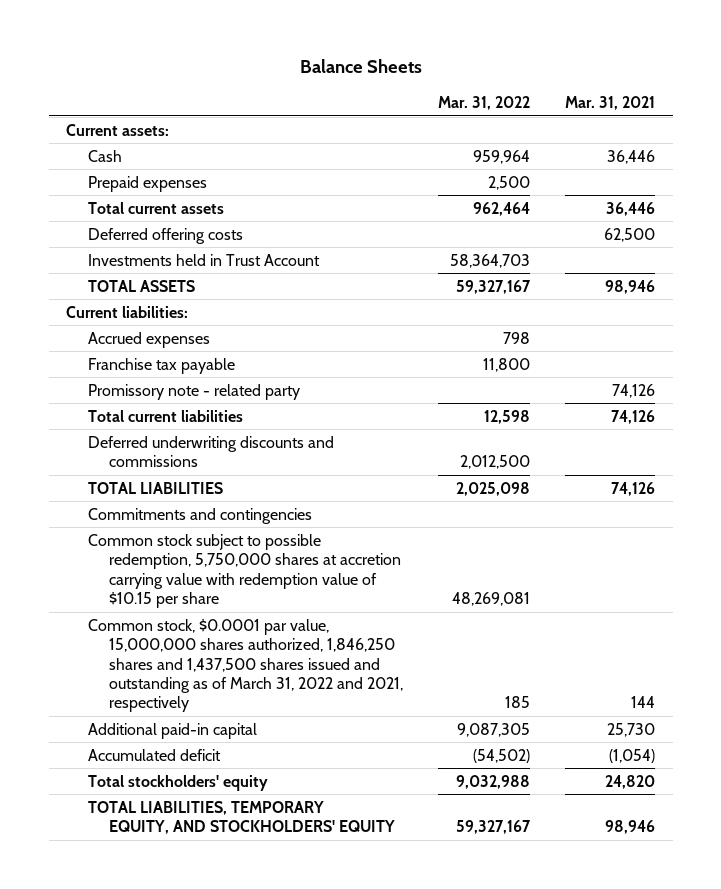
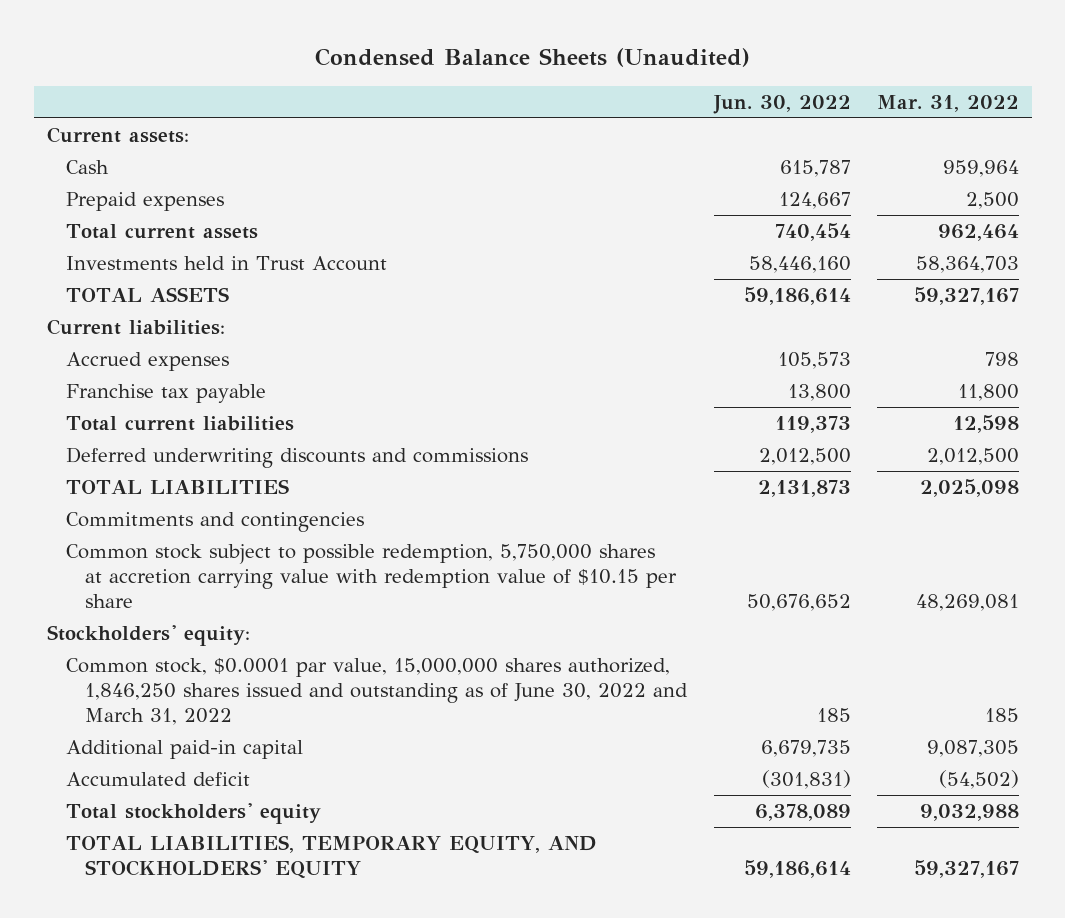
[299,59,422,74] Balance Sheets -> [314,48,750,68] Condensed Balance Sheets (Unaudited)
[565,96,656,111] Mar. 31, 2021 -> none
none -> [712,94,851,114] Jun. 30, 2022
[87,227,243,244] Deferred offering costs -> none
[87,383,300,400] Promissory note - related party -> none
none -> [46,625,250,647] Stockholders' equity:
[87,618,404,713] Common stock, $0.0001 par value, 15,000,000 shares authorized, 1,846,250 shares and 1,437,500 shares issued and outstanding as of March 31, 2022 and 2021, respectively -> [66,658,689,726] Common stock, $0.0001 par value, 15,000,000 shares authorized, 1,846,250 shares issued and outstanding as of June 30, 2022 and March 31, 2022

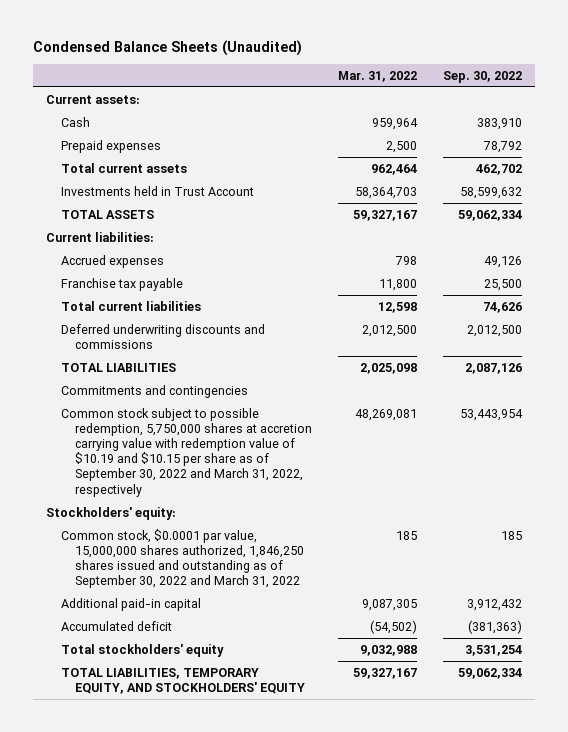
[712,94,851,114] Jun. 30, 2022 -> none
none -> [443,70,523,83] Sep. 30, 2022
[66,544,678,609] Common stock subject to possible redemption, 5,750,000 shares at accretion carrying value with redemption value of $10.15 per share -> [60,407,313,497] Common stock subject to possible redemption, 5,750,000 shares at accretion carrying value with redemption value of $10.19 and $10.15 per share as of September 30, 2022 and March 31, 2022, respectively
[66,658,689,726] Common stock, $0.0001 par value, 15,000,000 shares authorized, 1,846,250 shares issued and outstanding as of June 30, 2022 and March 31, 2022 -> [60,528,305,589] Common stock, $0.0001 par value, 15,000,000 shares authorized, 1,846,250 shares issued and outstanding as of September 30, 2022 and March 31, 2022

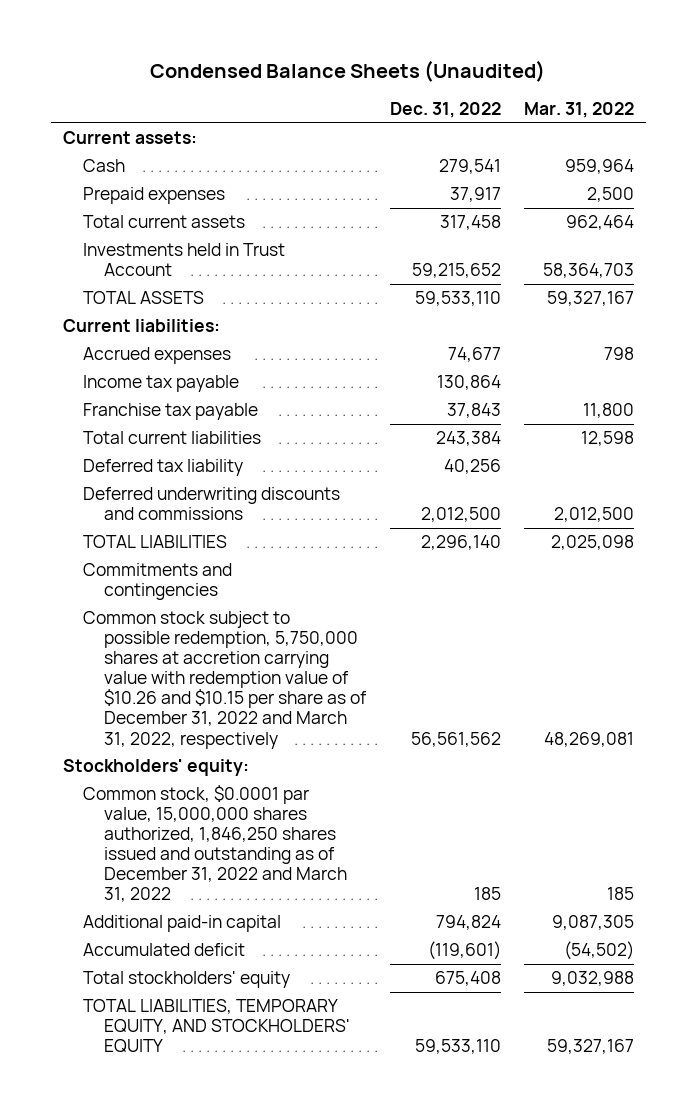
[443,70,523,83] Sep. 30, 2022 -> none
none -> [389,102,501,119] Dec. 31, 2022
none -> [83,375,240,393] Income tax payable
none -> [83,459,244,477] Deferred tax liability
[60,407,313,497] Common stock subject to possible redemption, 5,750,000 shares at accretion carrying value with redemption value of $10.19 and $10.15 per share as of September 30, 2022 and March 31, 2022, respectively -> [83,611,368,749] Common stock subject to possible redemption, 5,750,000 shares at accretion carrying value with redemption value of $10.26 and $10.15 per share as of December 31, 2022 and March 31, 2022, respectively
[60,528,305,589] Common stock, $0.0001 par value, 15,000,000 shares authorized, 1,846,250 shares issued and outstanding as of September 30, 2022 and March 31, 2022 -> [83,785,348,903] Common stock, $0.0001 par value, 15,000,000 shares authorized, 1,846,250 shares issued and outstanding as of December 31, 2022 and March 31, 2022

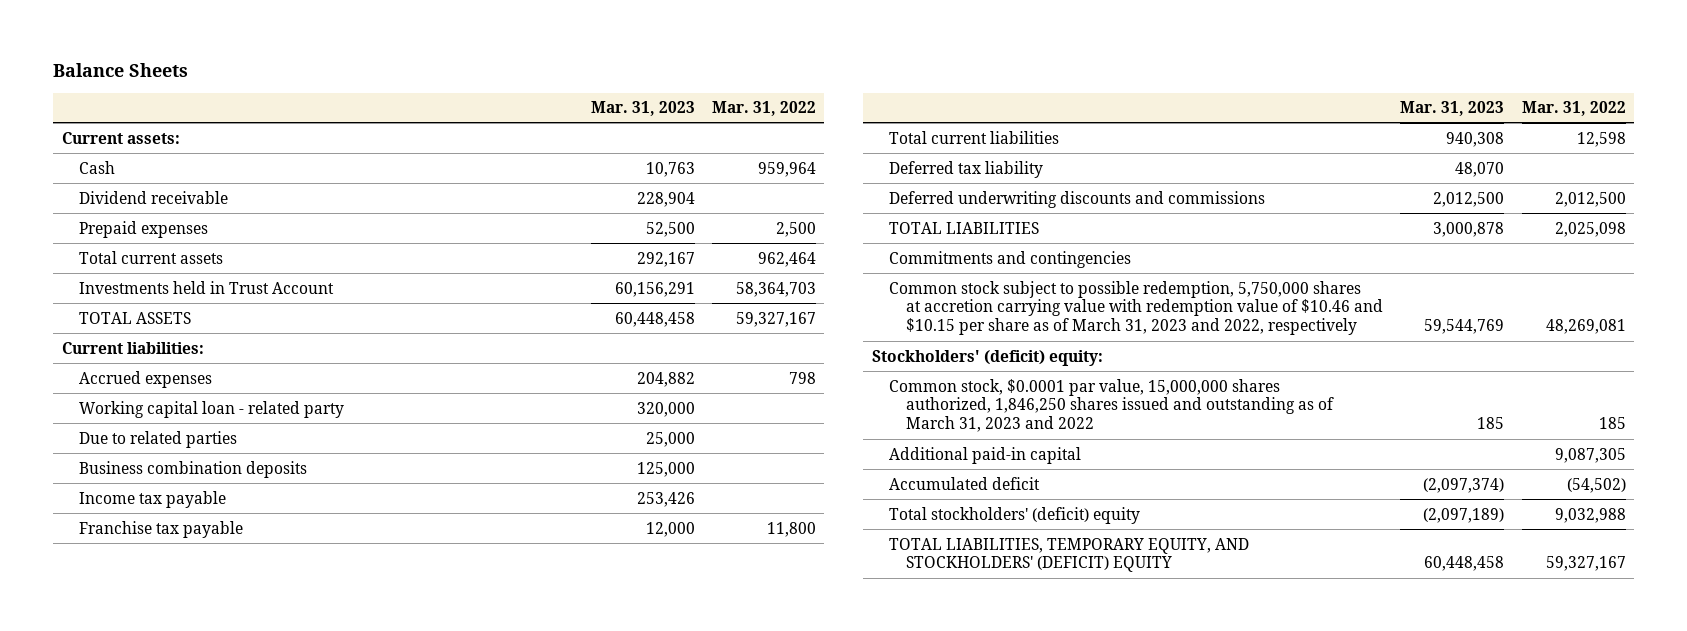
[150,59,546,82] Condensed Balance Sheets (Unaudited) -> [53,63,189,78] Balance Sheets
[389,102,501,119] Dec. 31, 2022 -> none
none -> [590,101,695,117] Mar. 31, 2023
none -> [79,190,229,204] Dividend receivable
none -> [79,400,345,418] Working capital loan - related party
none -> [79,430,238,448] Due to related parties
none -> [79,460,308,478] Business combination deposits
[83,611,368,749] Common stock subject to possible redemption, 5,750,000 shares at accretion carrying value with redemption value of $10.26 and $10.15 per share as of December 31, 2022 and March 31, 2022, respectively -> [888,280,1384,336] Common stock subject to possible redemption, 5,750,000 shares at accretion carrying value with redemption value of $10.46 and $10.15 per share as of March 31, 2023 and 2022, respectively
[62,759,249,777] Stockholders' equity: -> [871,349,1103,366] Stockholders' (deficit) equity:
[83,785,348,903] Common stock, $0.0001 par value, 15,000,000 shares authorized, 1,846,250 shares issued and outstanding as of December 31, 2022 and March 31, 2022 -> [888,378,1335,433] Common stock, $0.0001 par value, 15,000,000 shares authorized, 1,846,250 shares issued and outstanding as of March 31, 2023 and 2022
[83,971,291,989] Total stockholders' equity -> [888,506,1140,524] Total stockholders' (deficit) equity
[83,999,351,1053] TOTAL LIABILITIES, TEMPORARY EQUITY, AND STOCKHOLDERS' EQUITY -> [888,537,1249,573] TOTAL LIABILITIES, TEMPORARY EQUITY, AND STOCKHOLDERS' (DEFICIT) EQUITY

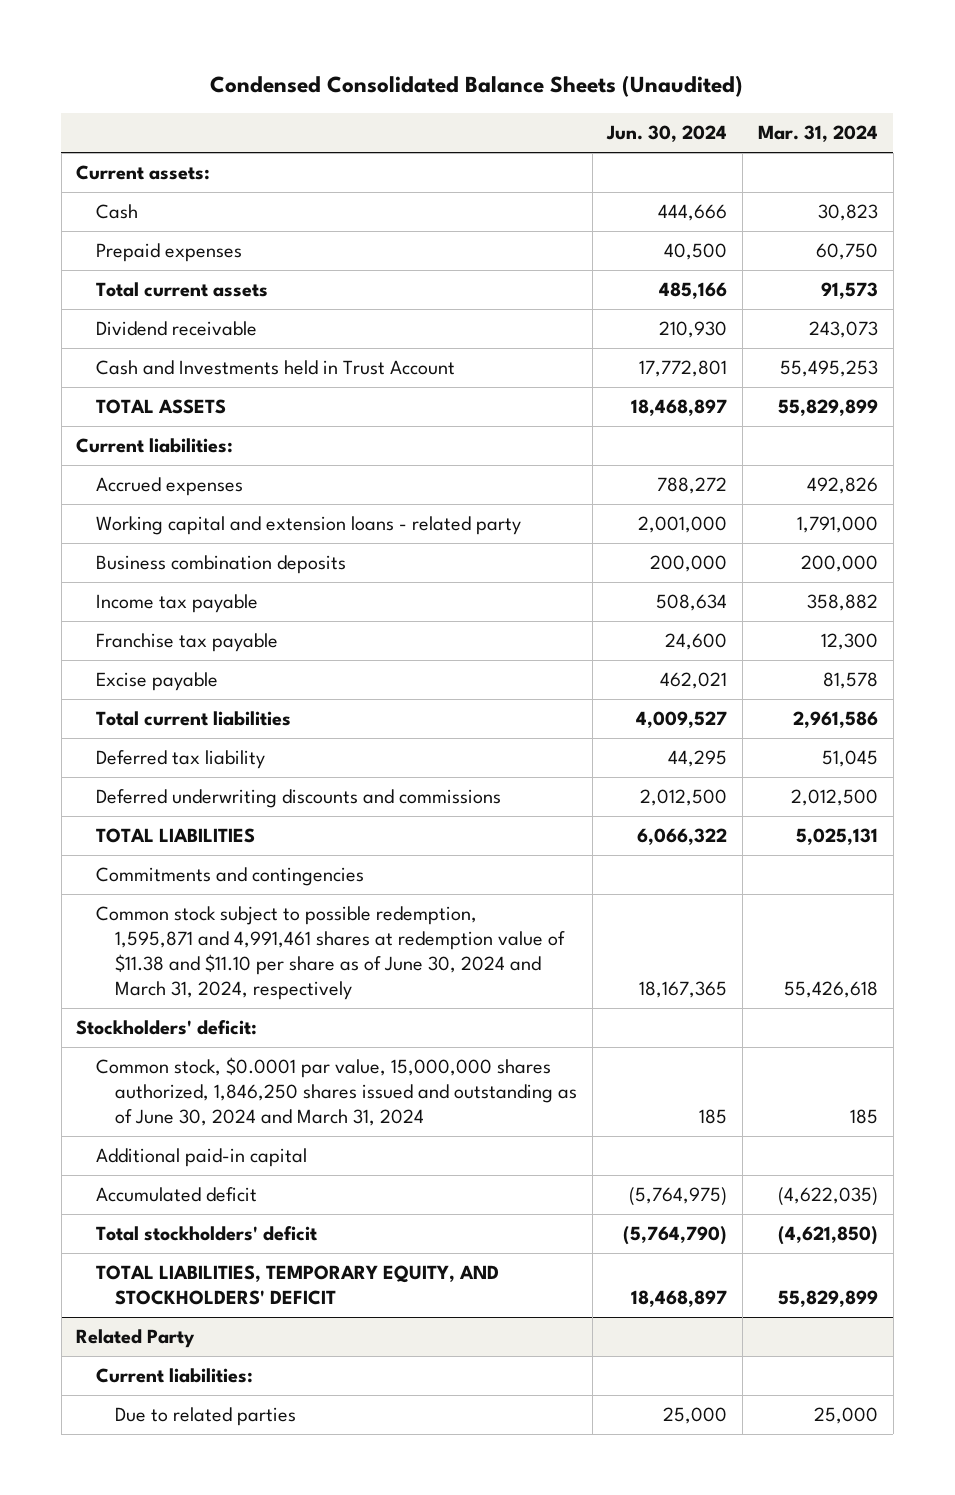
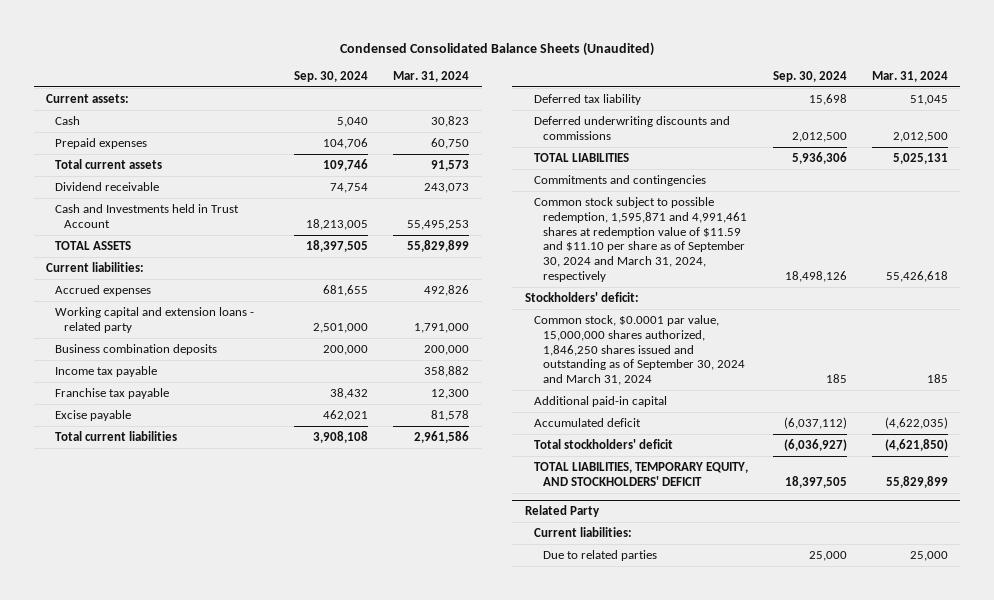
[606,125,728,143] Jun. 30, 2024 -> none
none -> [294,71,369,83] Sep. 30, 2024
[95,906,565,1001] Common stock subject to possible redemption, 1,595,871 and 4,991,461 shares at redemption value of $11.38 and $11.10 per share as of June 30, 2024 and March 31, 2024, respectively -> [533,196,747,283] Common stock subject to possible redemption, 1,595,871 and 4,991,461 shares at redemption value of $11.59 and $11.10 per share as of September 30, 2024 and March 31, 2024, respectively
[95,1057,577,1127] Common stock, $0.0001 par value, 15,000,000 shares authorized, 1,846,250 shares issued and outstanding as of June 30, 2024 and March 31, 2024 -> [533,314,745,386] Common stock, $0.0001 par value, 15,000,000 shares authorized, 1,846,250 shares issued and outstanding as of September 30, 2024 and March 31, 2024

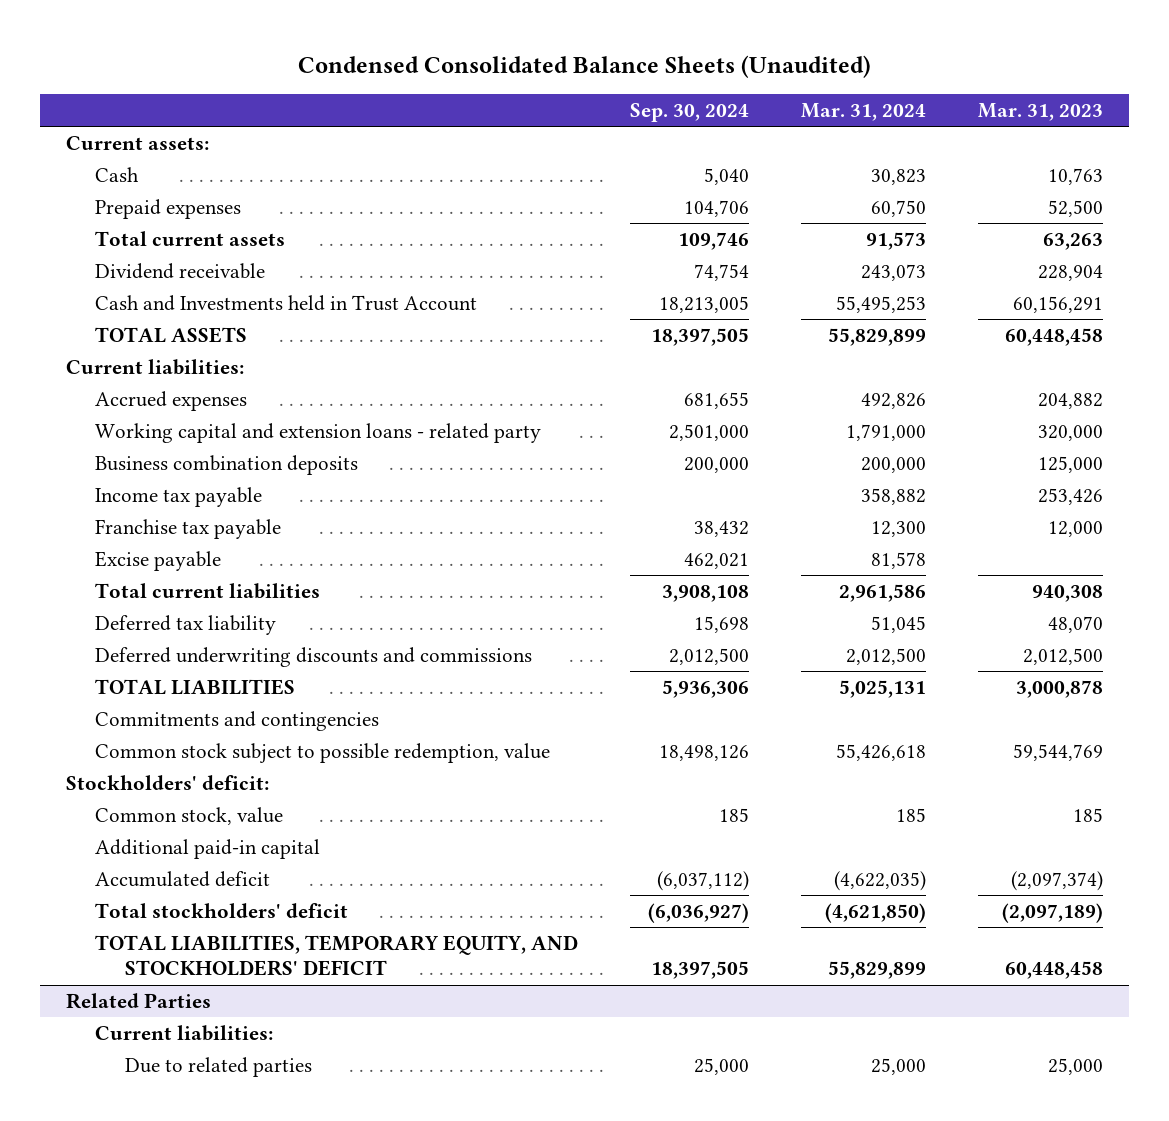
none -> [978,102,1104,121] Mar. 31, 2023
[533,196,747,283] Common stock subject to possible redemption, 1,595,871 and 4,991,461 shares at redemption value of $11.59 and $11.10 per share as of September 30, 2024 and March 31, 2024, respectively -> [95,743,551,764] Common stock subject to possible redemption, value
[533,314,745,386] Common stock, $0.0001 par value, 15,000,000 shares authorized, 1,846,250 shares issued and outstanding as of September 30, 2024 and March 31, 2024 -> [95,807,284,826] Common stock, value
[524,505,600,518] Related Party -> none
none -> [65,993,211,1010] Related Parties

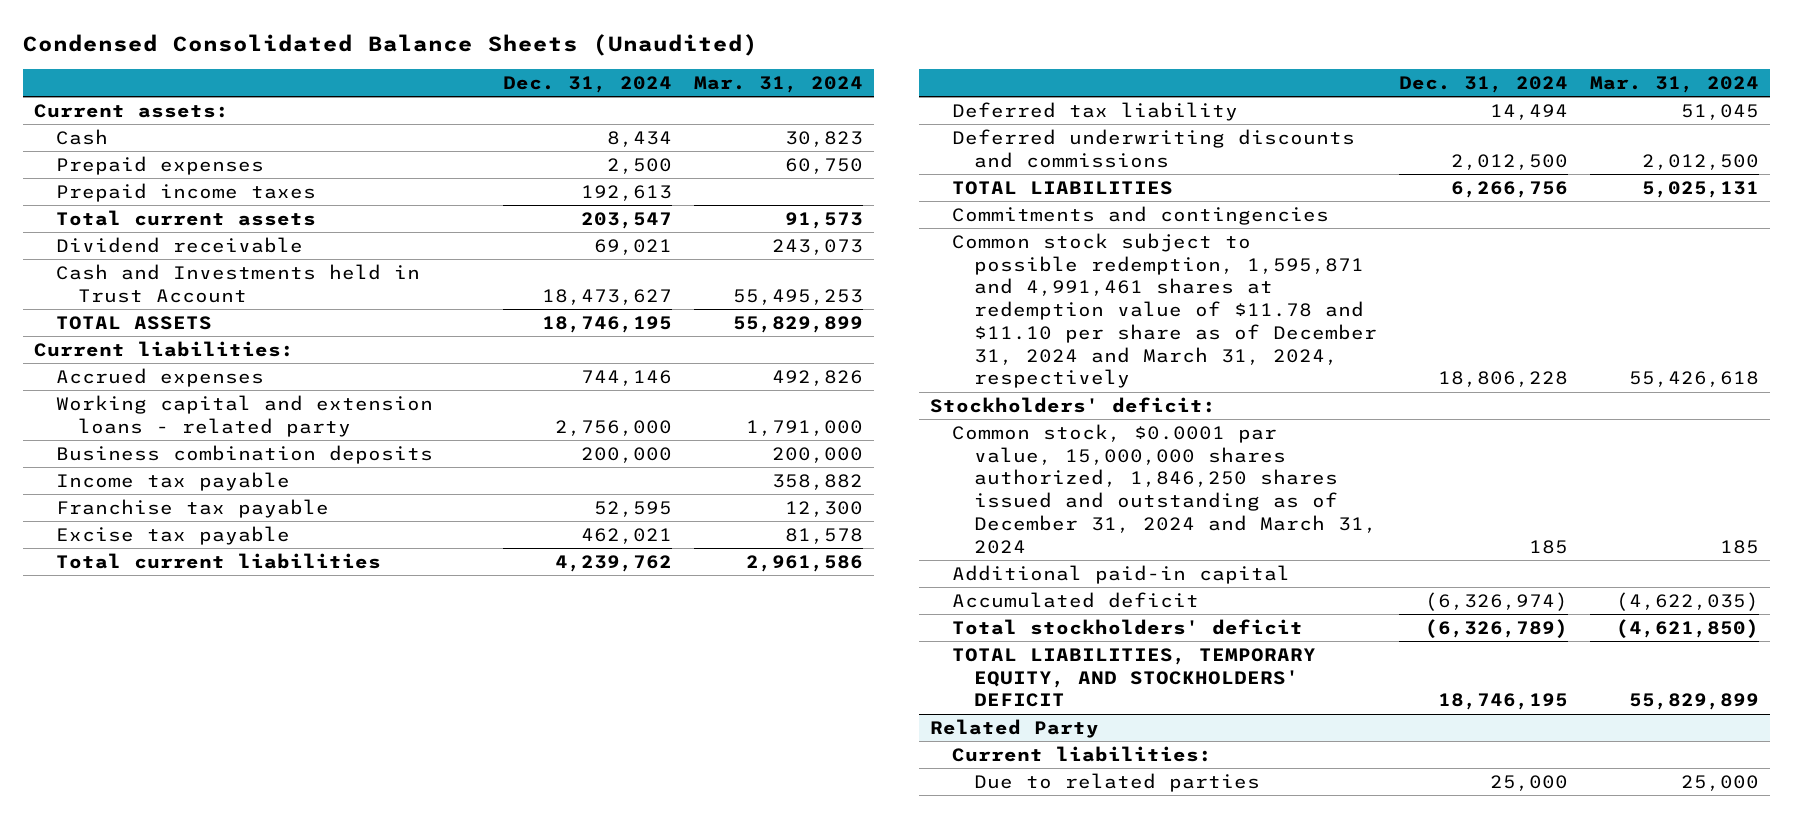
[630,102,750,122] Sep. 30, 2024 -> none
[978,102,1104,121] Mar. 31, 2023 -> none
none -> [502,75,672,93] Dec. 31, 2024
none -> [55,182,316,202] Prepaid income taxes
[95,551,222,572] Excise payable -> [55,525,290,545] Excise tax payable
[95,743,551,764] Common stock subject to possible redemption, value -> [951,232,1377,389] Common stock subject to possible redemption, 1,595,871 and 4,991,461 shares at redemption value of $11.78 and $11.10 per share as of December 31, 2024 and March 31, 2024, respectively
[95,807,284,826] Common stock, value -> [951,423,1377,554] Common stock, $0.0001 par value, 15,000,000 shares authorized, 1,846,250 shares issued and outstanding as of December 31, 2024 and March 31, 2024
[65,993,211,1010] Related Parties -> [930,718,1100,738] Related Party

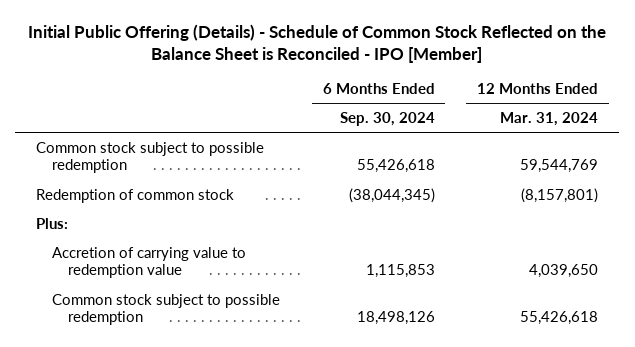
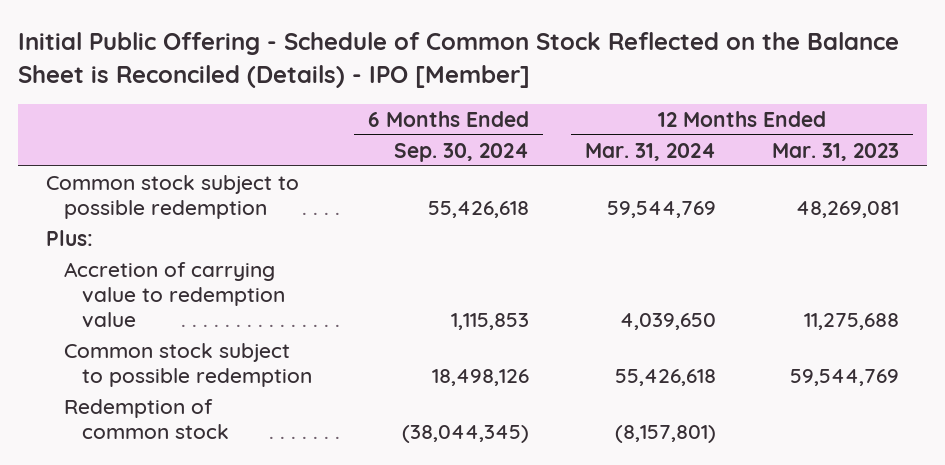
[28,23,607,63] Initial Public Offering (Details) - Schedule of Common Stock Reflected on the Balance Sheet is Reconciled - IPO [Member] -> [17,32,899,88] Initial Public Offering - Schedule of Common Stock Reflected on the Balance Sheet is Reconciled (Details) - IPO [Member]
none -> [772,142,900,161] Mar. 31, 2023
[36,188,235,203] Redemption of common stock -> [63,398,230,439] Redemption of common stock

